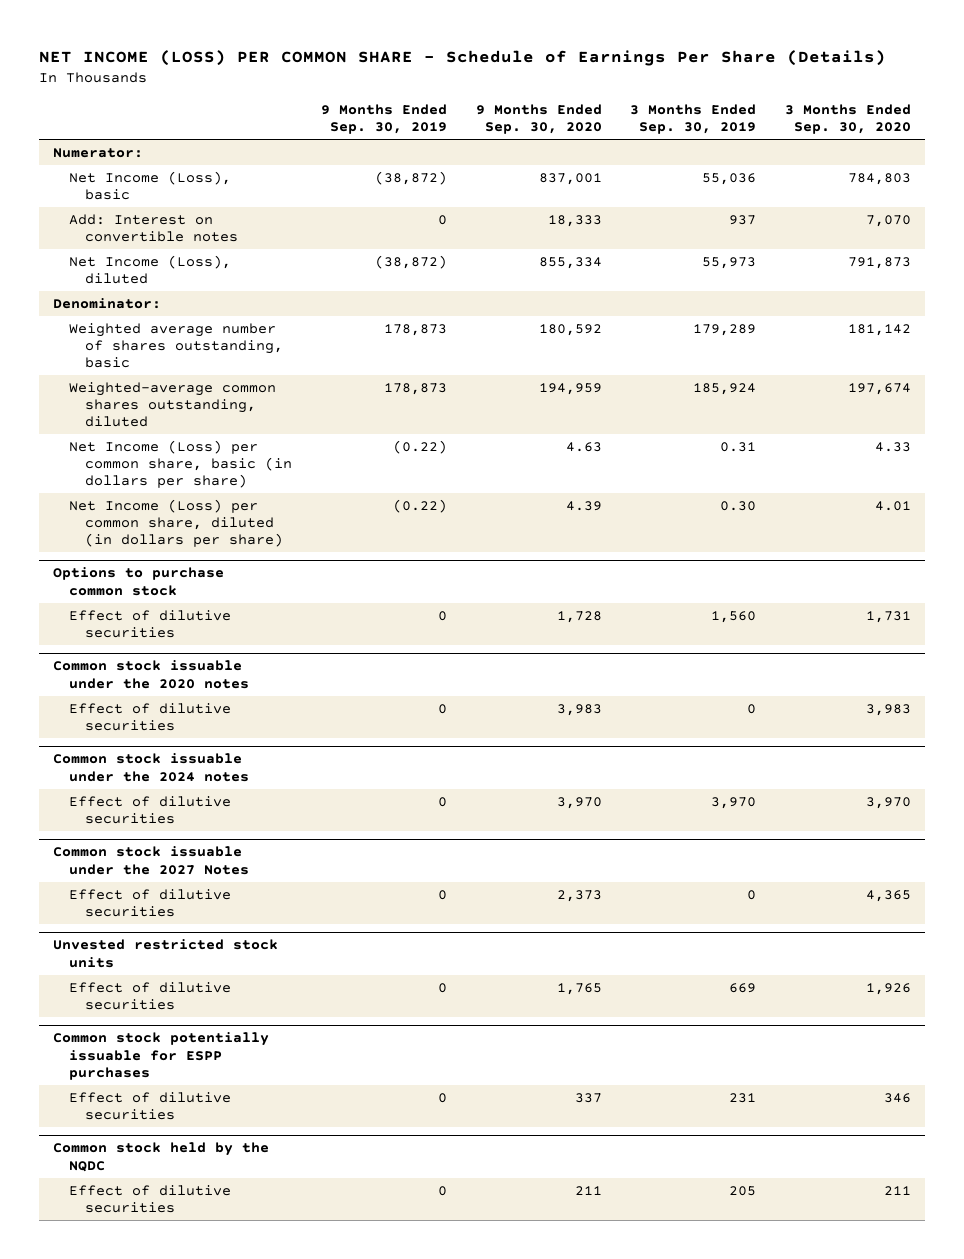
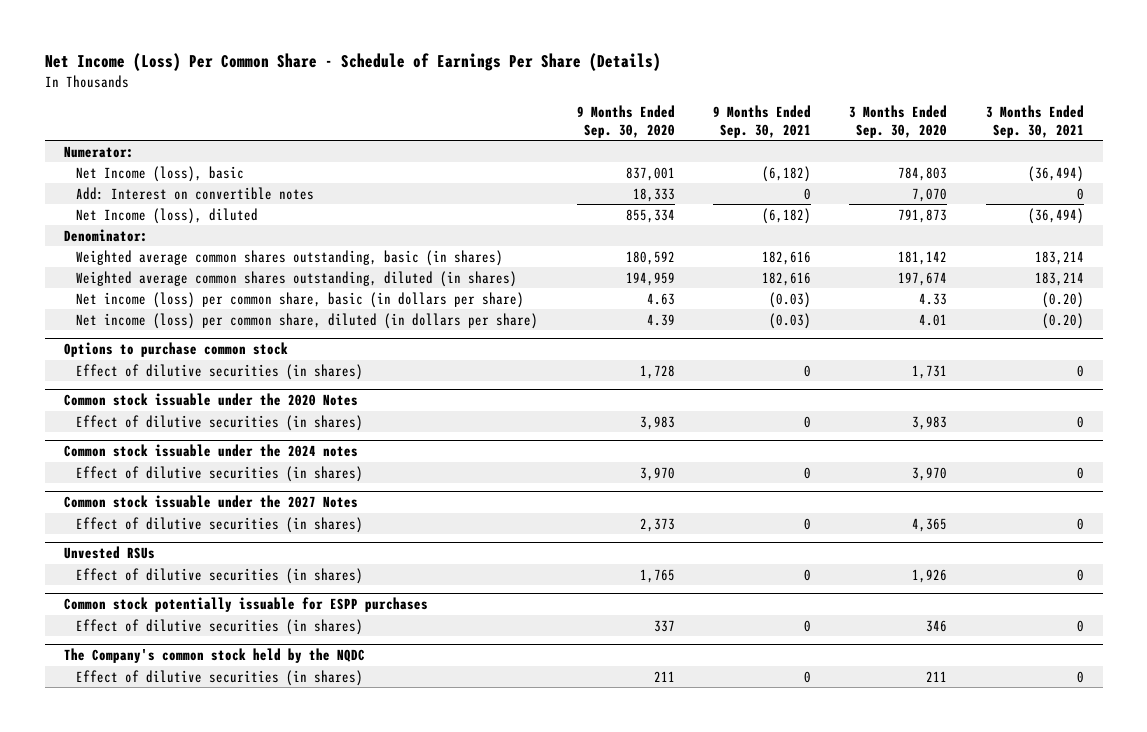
[38,50,886,67] NET INCOME (LOSS) PER COMMON SHARE - Schedule of Earnings Per Share (Details) -> [44,53,661,72] Net Income (Loss) Per Common Share - Schedule of Earnings Per Share (Details)
[321,104,448,135] 9 Months Ended Sep. 30, 2019 -> none
[630,104,757,135] 3 Months Ended Sep. 30, 2019 -> none
none -> [712,105,811,138] 9 Months Ended Sep. 30, 2021
none -> [985,105,1084,138] 3 Months Ended Sep. 30, 2021
[69,170,232,201] Net Income (Loss), basic -> [76,165,245,182] Net Income (loss), basic
[69,254,232,285] Net Income (Loss), diluted -> [76,207,259,224] Net Income (loss), diluted
[69,322,284,369] Weighted average number of shares outstanding, basic -> [76,249,504,266] Weighted average common shares outstanding, basic (in shares)
[69,381,277,428] Weighted-average common shares outstanding, diluted -> [76,270,518,287] Weighted average common shares outstanding, diluted (in shares)
[69,439,293,489] Net Income (Loss) per common share, basic (in dollars per share) -> [76,291,525,308] Net income (loss) per common share, basic (in dollars per share)
[69,498,284,548] Net Income (Loss) per common share, diluted (in dollars per share) -> [76,312,539,329] Net income (loss) per common share, diluted (in dollars per share)
[69,609,232,639] Effect of dilutive securities -> [76,363,364,380] Effect of dilutive securities (in shares)
[52,660,250,689] Common stock issuable under the 2020 notes -> [63,393,358,407] Common stock issuable under the 2020 Notes
[69,702,232,732] Effect of dilutive securities -> [76,414,364,431] Effect of dilutive securities (in shares)
[69,795,232,825] Effect of dilutive securities -> [76,465,364,482] Effect of dilutive securities (in shares)
[69,888,232,918] Effect of dilutive securities -> [76,516,364,533] Effect of dilutive securities (in shares)
[52,939,278,968] Unvested restricted stock units -> [63,546,155,560] Unvested RSUs
[69,981,232,1011] Effect of dilutive securities -> [76,567,364,584] Effect of dilutive securities (in shares)
[69,1091,232,1121] Effect of dilutive securities -> [76,618,364,635] Effect of dilutive securities (in shares)
[52,1142,269,1172] Common stock held by the NQDC -> [63,648,365,664] The Company's common stock held by the NQDC
[69,1184,232,1214] Effect of dilutive securities -> [76,669,364,686] Effect of dilutive securities (in shares)

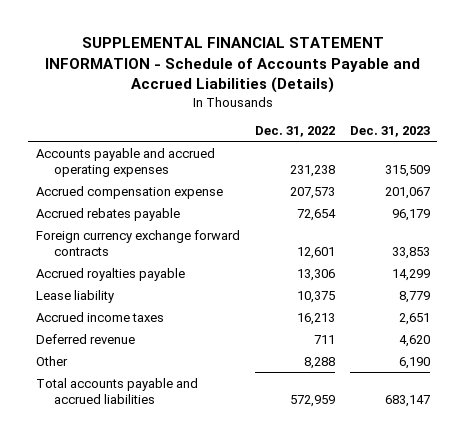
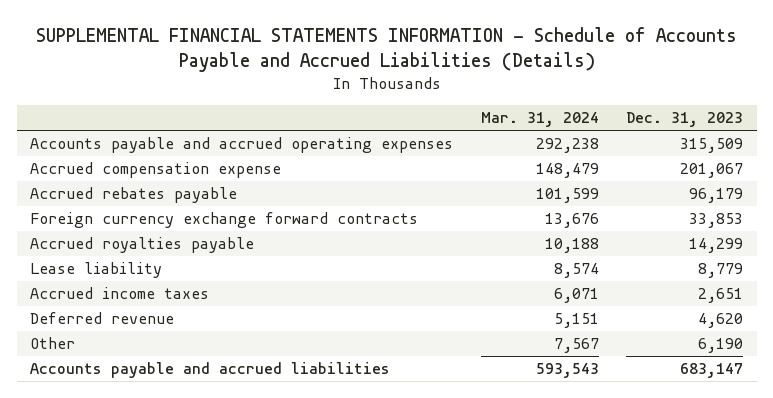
[44,37,420,93] SUPPLEMENTAL FINANCIAL STATEMENT INFORMATION - Schedule of Accounts Payable and Accrued Liabilities (Details) -> [35,26,737,72] SUPPLEMENTAL FINANCIAL STATEMENTS INFORMATION - Schedule of Accounts Payable and Accrued Liabilities (Details)
[254,126,335,138] Dec. 31, 2022 -> none
none -> [480,112,599,128] Mar. 31, 2024
[35,377,198,404] Total accounts payable and accrued liabilities -> [30,362,391,379] Accounts payable and accrued liabilities

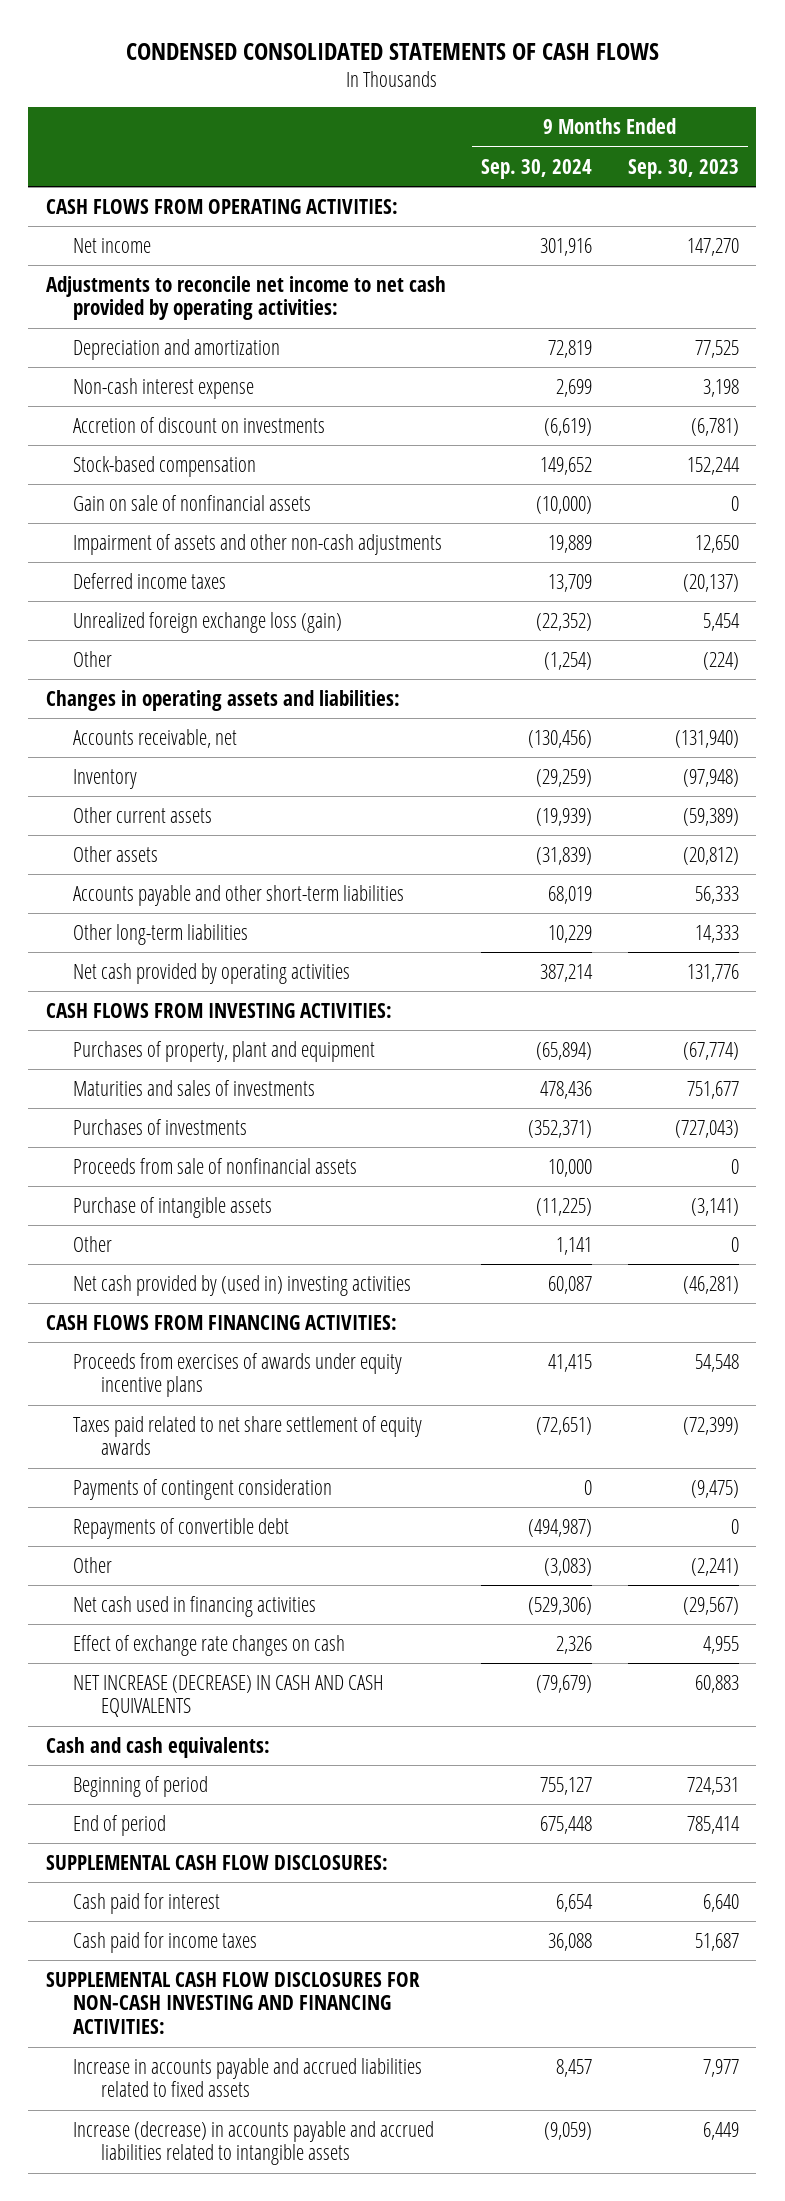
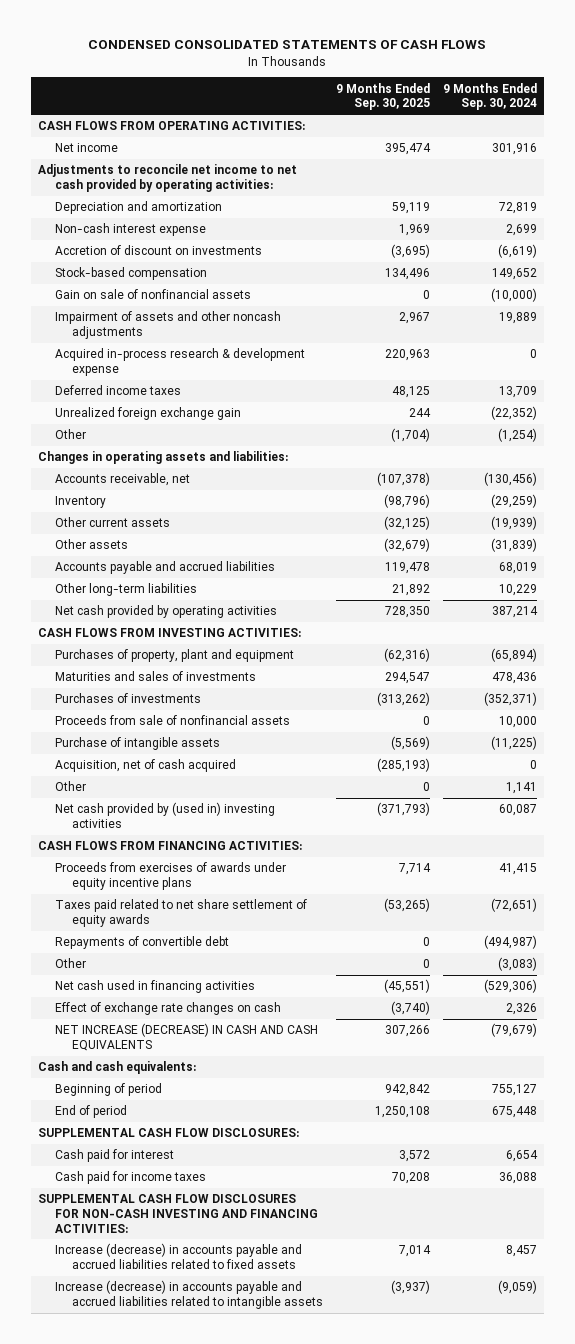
[627,158,739,179] Sep. 30, 2023 -> none
none -> [335,82,430,111] 9 Months Ended Sep. 30, 2025
[73,533,443,555] Impairment of assets and other non-cash adjustments -> [54,311,281,339] Impairment of assets and other noncash adjustments
none -> [54,348,305,376] Acquired in-process research & development expense
[73,611,343,633] Unrealized foreign exchange loss (gain) -> [54,407,241,421] Unrealized foreign exchange gain
[73,884,405,906] Accounts payable and other short-term liabilities -> [54,561,275,575] Accounts payable and accrued liabilities
none -> [54,759,236,773] Acquisition, net of cash acquired
[73,1478,333,1500] Payments of contingent consideration -> none
[73,2057,423,2098] Increase in accounts payable and accrued liabilities related to fixed assets -> [54,1243,302,1269] Increase (decrease) in accounts payable and accrued liabilities related to fixed assets

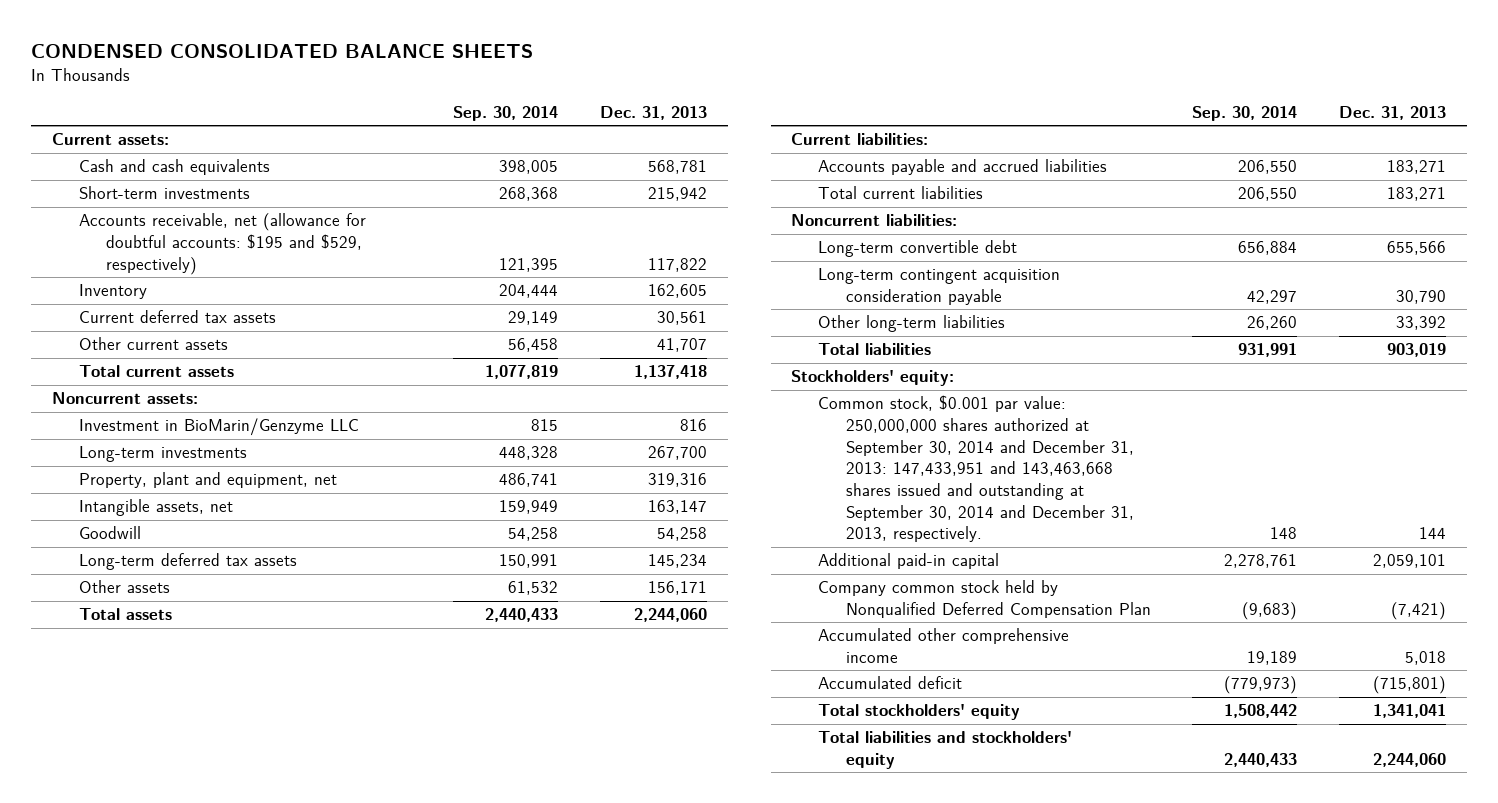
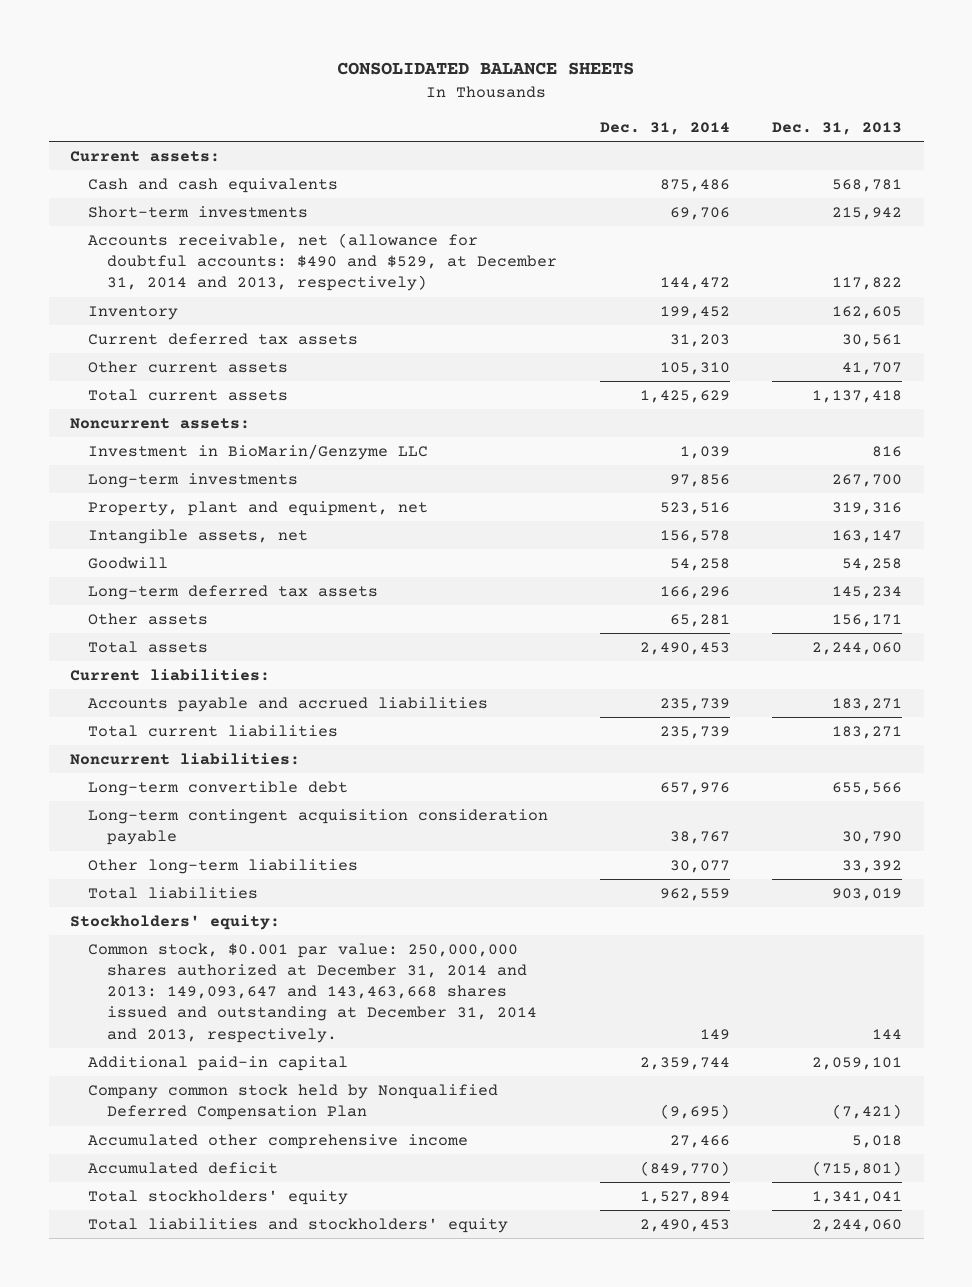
[31,43,534,58] CONDENSED CONSOLIDATED BALANCE SHEETS -> [337,62,635,76] CONSOLIDATED BALANCE SHEETS
[453,105,559,121] Sep. 30, 2014 -> none
none -> [599,122,730,136] Dec. 31, 2014
[79,213,367,275] Accounts receivable, net (allowance for doubtful accounts: $195 and $529, respectively) -> [88,232,557,292] Accounts receivable, net (allowance for doubtful accounts: $490 and $529, at December 31, 2014 and 2013, respectively)
[818,395,1134,543] Common stock, $0.001 par value: 250,000,000 shares authorized at September 30, 2014 and December 31, 2013: 147,433,951 and 143,463,668 shares issued and outstanding at September 30, 2014 and December 31, 2013, respectively. -> [88,942,537,1043] Common stock, $0.001 par value: 250,000,000 shares authorized at December 31, 2014 and 2013: 149,093,647 and 143,463,668 shares issued and outstanding at December 31, 2014 and 2013, respectively.

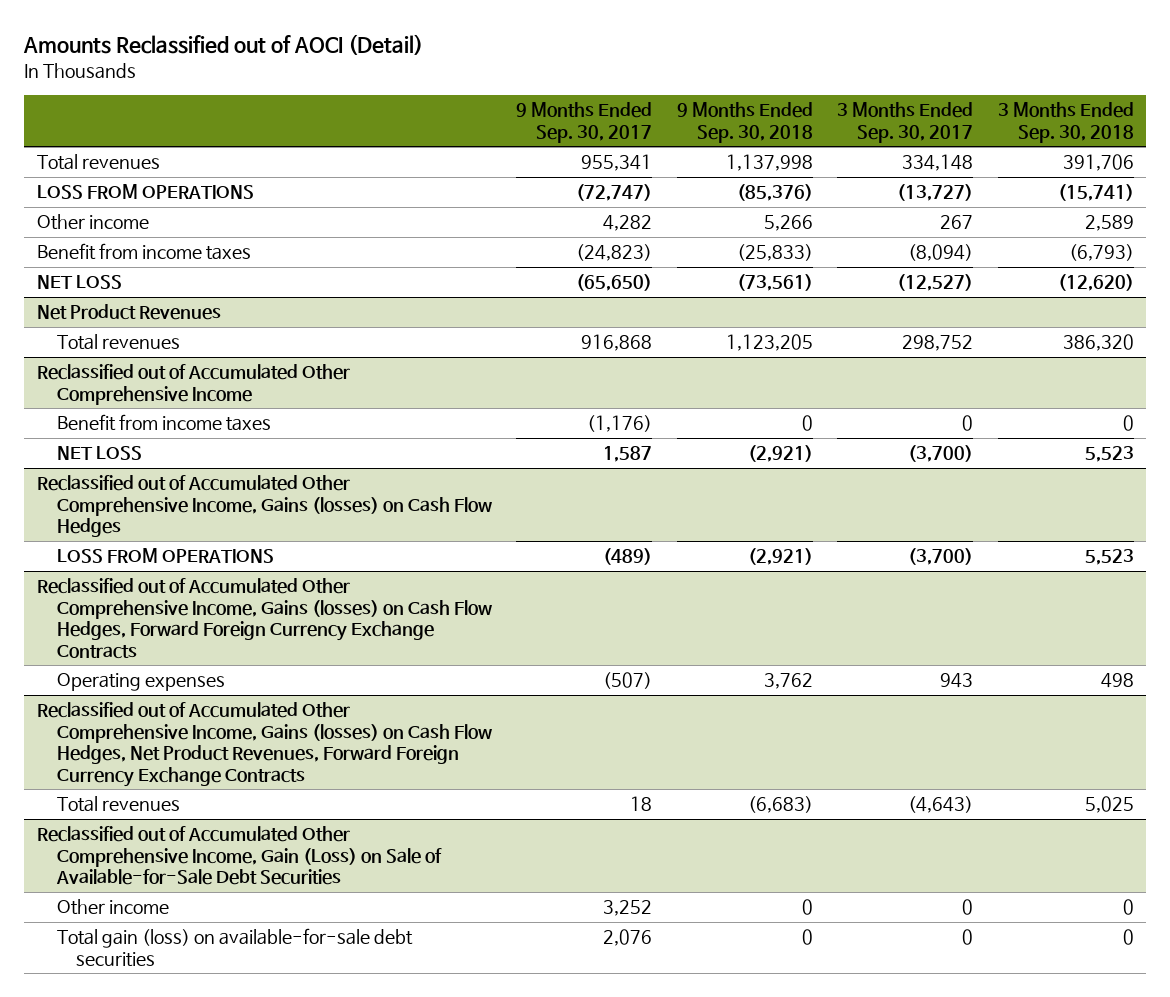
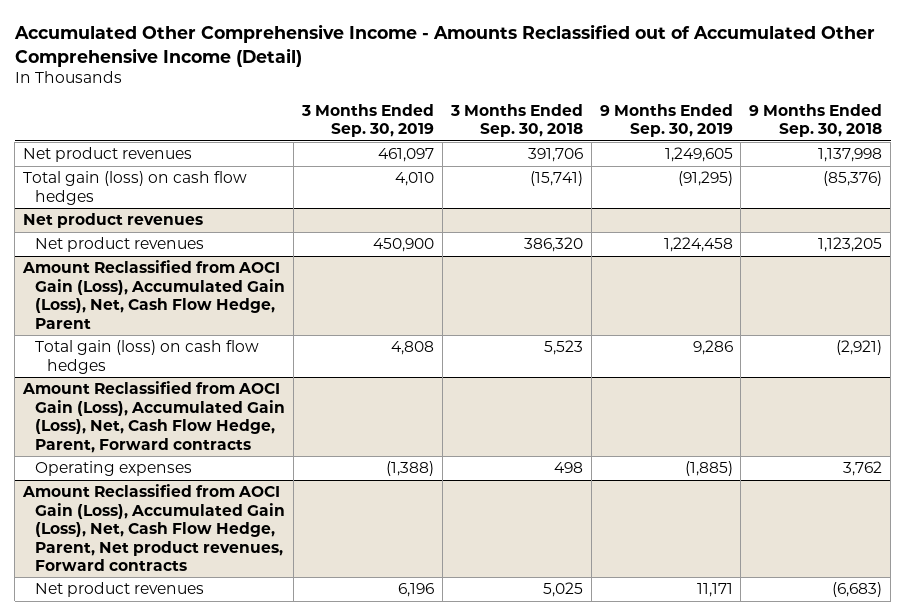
[23,34,424,56] Amounts Reclassified out of AOCI (Detail) -> [13,23,875,67] Accumulated Other Comprehensive Income - Amounts Reclassified out of Accumulated Other Comprehensive Income (Detail)
[516,102,653,143] 9 Months Ended Sep. 30, 2017 -> none
[837,102,974,143] 3 Months Ended Sep. 30, 2017 -> none
none -> [301,103,435,138] 3 Months Ended Sep. 30, 2019
none -> [599,103,733,138] 9 Months Ended Sep. 30, 2019
[36,214,149,231] Other income -> none
[36,243,251,261] Benefit from income taxes -> none
[36,275,122,290] NET LOSS -> none
[36,364,350,405] Reclassified out of Accumulated Other Comprehensive Income -> none
[56,414,271,432] Benefit from income taxes -> none
[56,446,142,461] NET LOSS -> none
[36,475,492,538] Reclassified out of Accumulated Other Comprehensive Income, Gains (losses) on Cash Flow Hedges -> none
[36,578,492,660] Reclassified out of Accumulated Other Comprehensive Income, Gains (losses) on Cash Flow Hedges, Forward Foreign Currency Exchange Contracts -> none
[36,154,160,171] Total revenues -> [23,147,193,163] Net product revenues
[36,184,254,200] LOSS FROM OPERATIONS -> [23,171,248,205] Total gain (loss) on cash flow hedges
[36,304,221,321] Net Product Revenues -> [23,213,204,229] Net product revenues
[56,334,180,351] Total revenues -> [35,237,205,253] Net product revenues
none -> [22,260,286,329] Amount Reclassified from AOCI Gain (Loss), Accumulated Gain (Loss), Net, Cash Flow Hedge, Parent
[56,548,274,564] LOSS FROM OPERATIONS -> [35,340,260,374] Total gain (loss) on cash flow hedges
none -> [22,381,286,453] Amount Reclassified from AOCI Gain (Loss), Accumulated Gain (Loss), Net, Cash Flow Hedge, Parent, Forward contracts
[36,702,492,788] Reclassified out of Accumulated Other Comprehensive Income, Gains (losses) on Cash Flow Hedges, Net Product Revenues, Forward Foreign Currency Exchange Contracts -> none
[36,826,442,886] Reclassified out of Accumulated Other Comprehensive Income, Gain (Loss) on Sale of Available-for-Sale Debt Securities -> none
[56,899,169,916] Other income -> none
[56,928,413,967] Total gain (loss) on available-for-sale debt securities -> none
none -> [22,484,286,571] Amount Reclassified from AOCI Gain (Loss), Accumulated Gain (Loss), Net, Cash Flow Hedge, Parent, Net product revenues, Forward contracts
[56,796,180,813] Total revenues -> [35,582,205,598] Net product revenues

